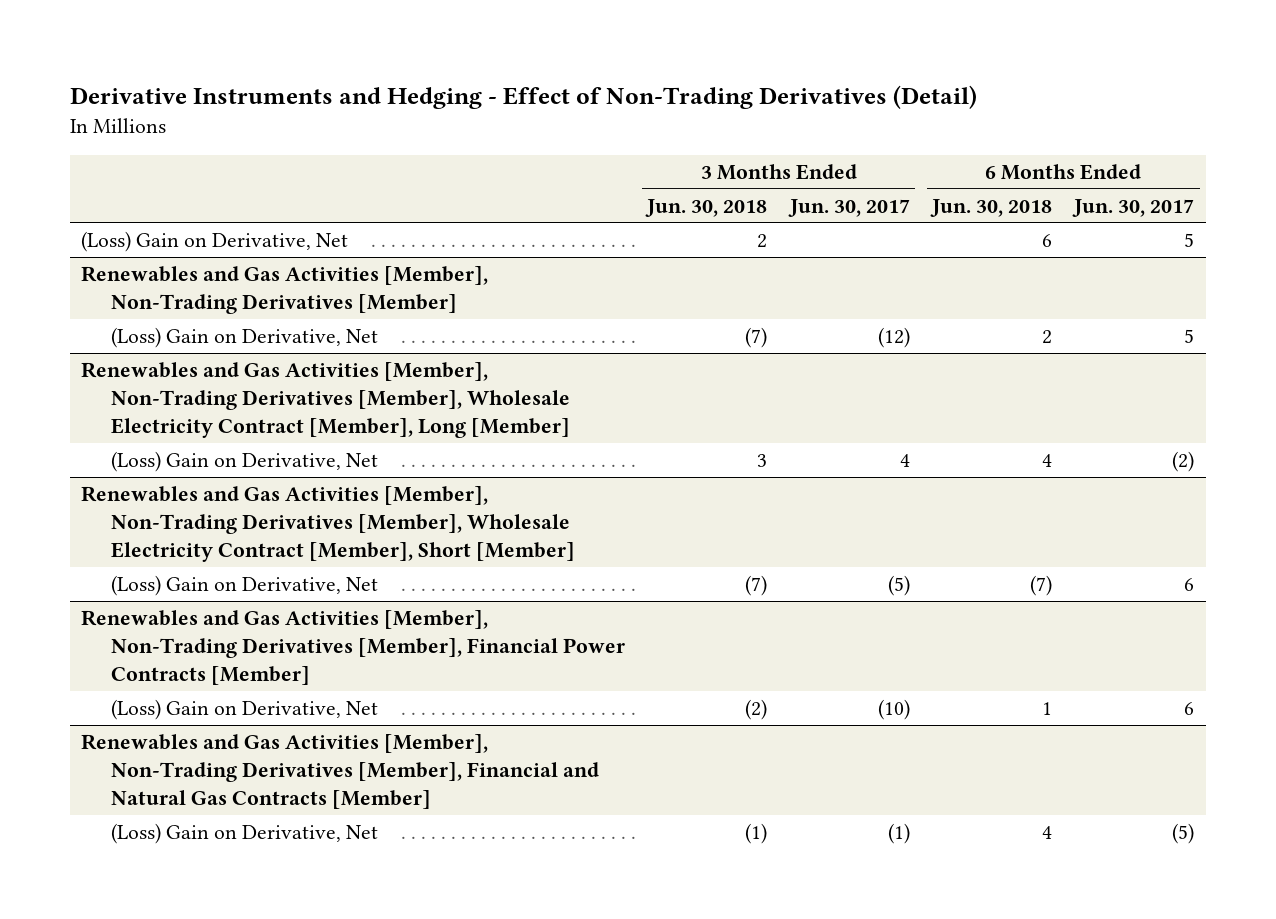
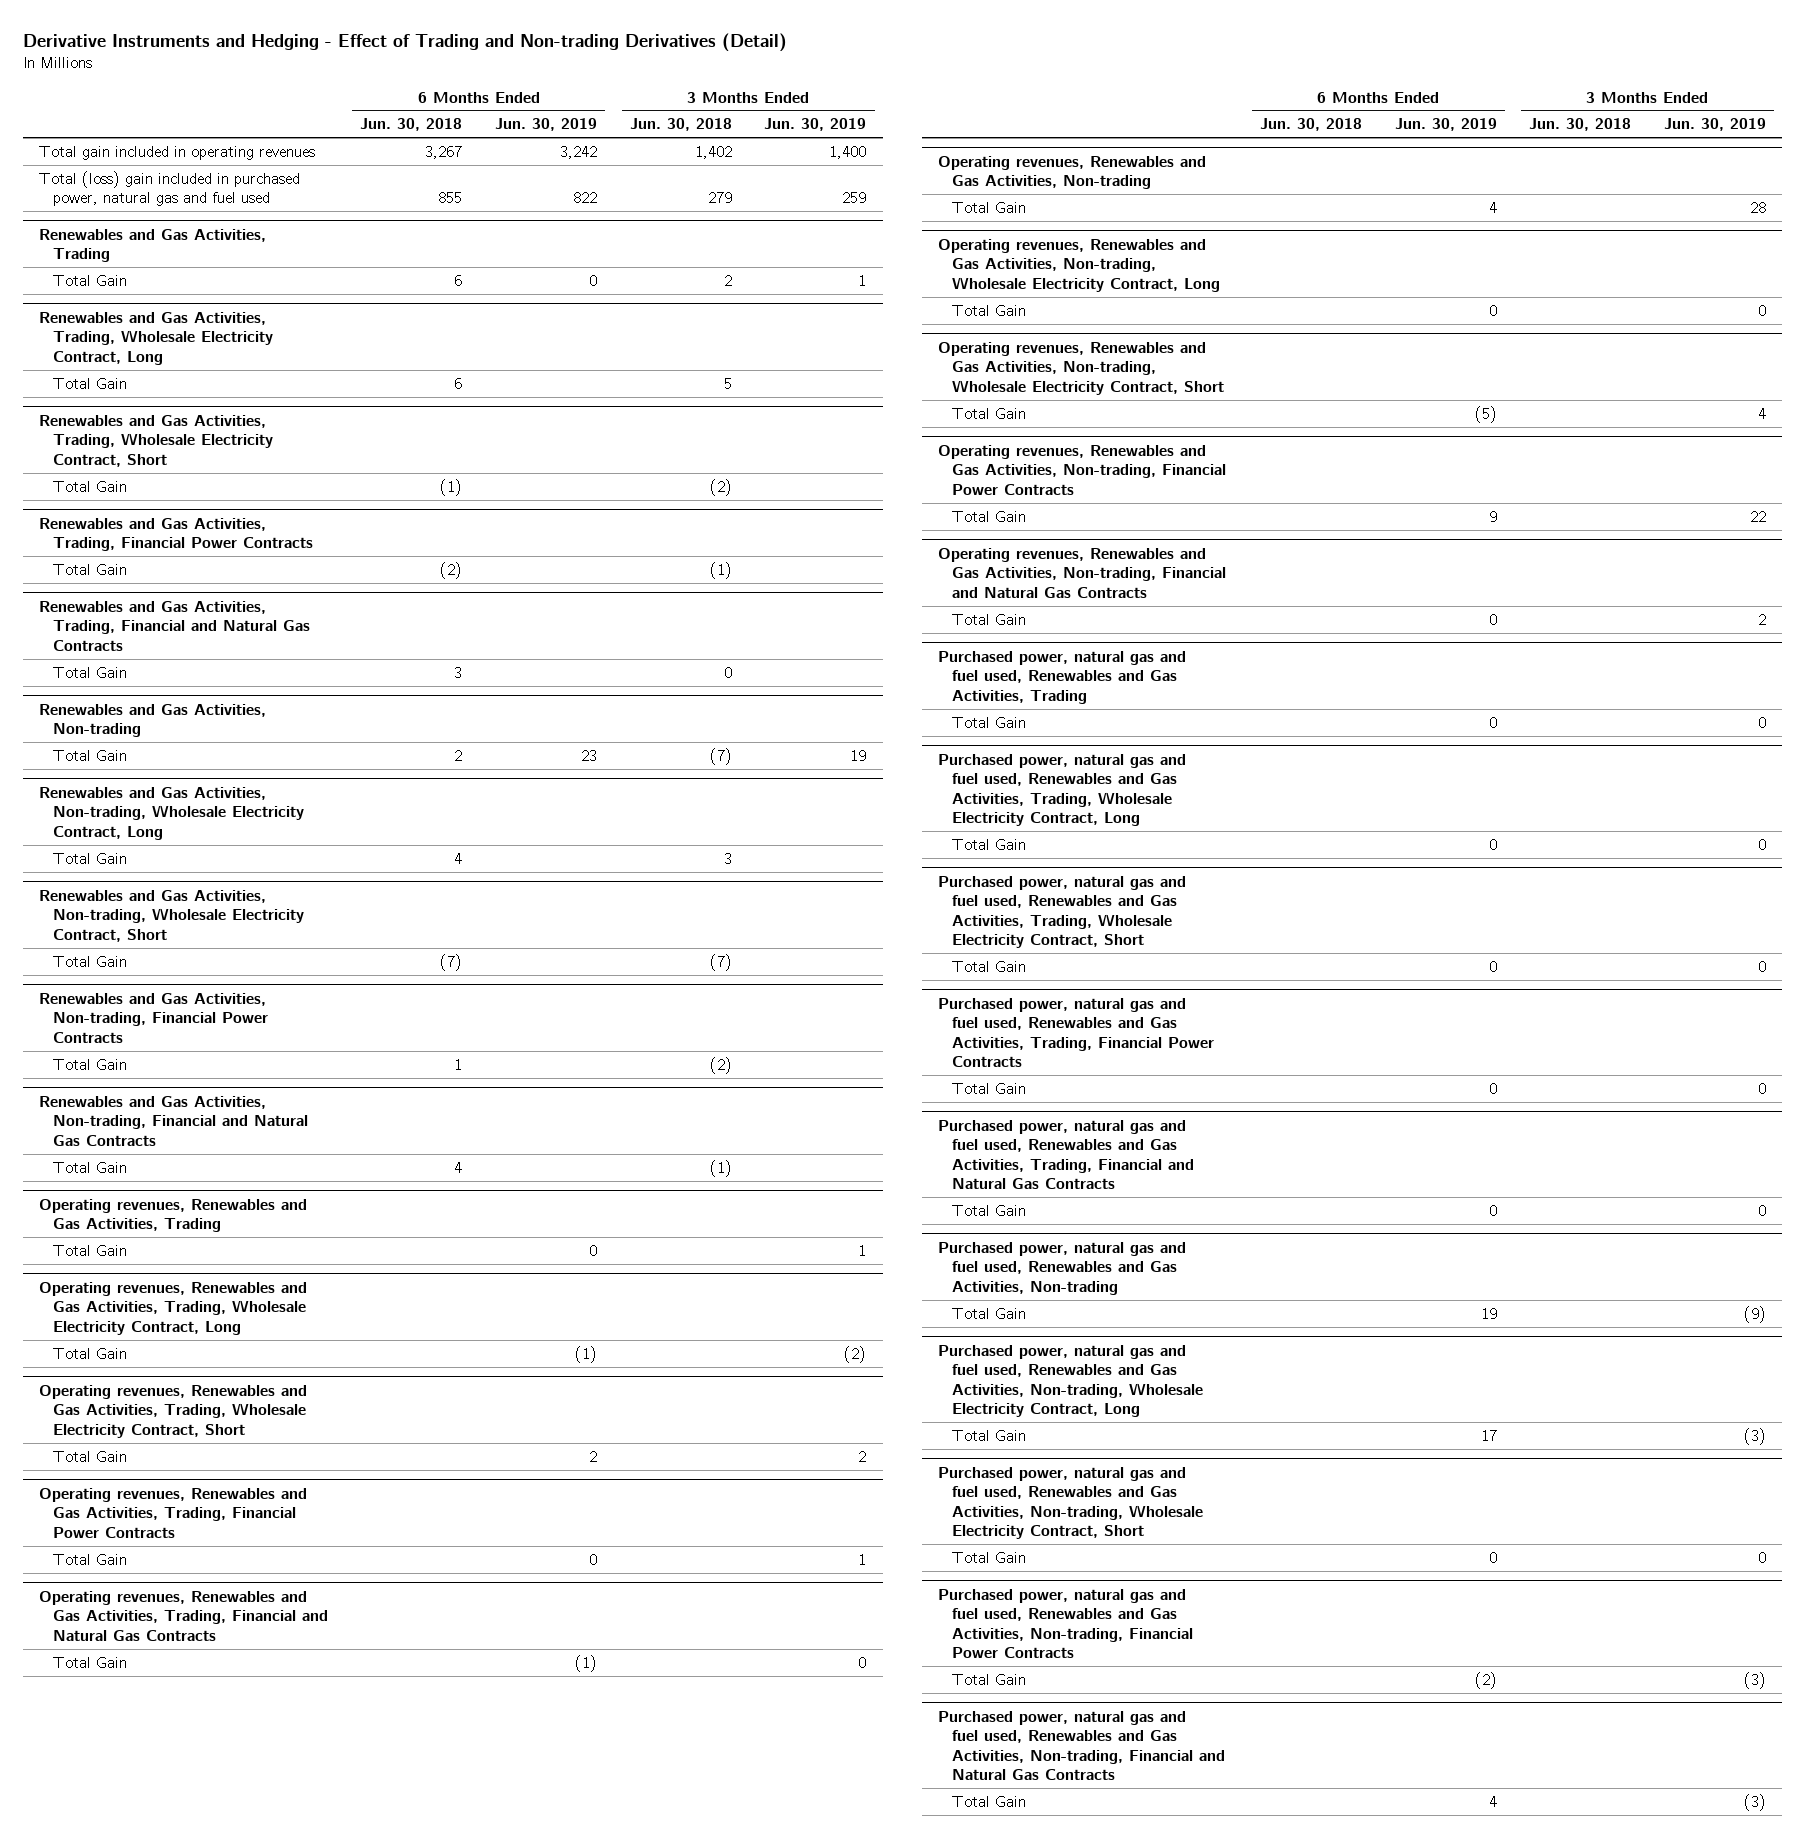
[69,84,977,109] Derivative Instruments and Hedging - Effect of Non-Trading Derivatives (Detail) -> [22,33,787,53] Derivative Instruments and Hedging - Effect of Trading and Non-trading Derivatives (Detail)
[787,198,910,217] Jun. 30, 2017 -> none
[1072,198,1195,217] Jun. 30, 2017 -> none
none -> [495,118,598,132] Jun. 30, 2019
none -> [764,118,867,132] Jun. 30, 2019
[81,230,349,252] (Loss) Gain on Derivative, Net -> none
none -> [38,145,315,160] Total gain included in operating revenues
none -> [38,170,300,207] Total (loss) gain included in purchased power, natural gas and fuel used
none -> [38,228,266,263] Renewables and Gas Activities, Trading
none -> [52,274,127,286] Total Gain
none -> [38,311,273,365] Renewables and Gas Activities, Trading, Wholesale Electricity Contract, Long
none -> [52,377,127,389] Total Gain
none -> [38,414,273,467] Renewables and Gas Activities, Trading, Wholesale Electricity Contract, Short
none -> [52,480,127,492] Total Gain
none -> [38,517,313,552] Renewables and Gas Activities, Trading, Financial Power Contracts
none -> [52,563,127,575] Total Gain
none -> [38,600,310,651] Renewables and Gas Activities, Trading, Financial and Natural Gas Contracts
none -> [52,666,127,678] Total Gain
[81,265,489,315] Renewables and Gas Activities [Member], Non-Trading Derivatives [Member] -> [38,703,266,738] Renewables and Gas Activities, Non-trading
[111,326,379,348] (Loss) Gain on Derivative, Net -> [52,749,127,761] Total Gain
[81,361,571,439] Renewables and Gas Activities [Member], Non-Trading Derivatives [Member], Wholesale Electricity Contract [Member], Long [Member] -> [38,786,304,840] Renewables and Gas Activities, Non-trading, Wholesale Electricity Contract, Long
[111,450,379,472] (Loss) Gain on Derivative, Net -> [52,852,127,864] Total Gain
[81,485,576,563] Renewables and Gas Activities [Member], Non-Trading Derivatives [Member], Wholesale Electricity Contract [Member], Short [Member] -> [38,889,304,942] Renewables and Gas Activities, Non-trading, Wholesale Electricity Contract, Short
[111,574,379,596] (Loss) Gain on Derivative, Net -> [52,955,127,967] Total Gain
[81,609,626,686] Renewables and Gas Activities [Member], Non-Trading Derivatives [Member], Financial Power Contracts [Member] -> [38,992,268,1043] Renewables and Gas Activities, Non-trading, Financial Power Contracts
[111,698,379,720] (Loss) Gain on Derivative, Net -> [52,1058,127,1070] Total Gain
[81,733,600,810] Renewables and Gas Activities [Member], Non-Trading Derivatives [Member], Financial and Natural Gas Contracts [Member] -> [38,1095,308,1146] Renewables and Gas Activities, Non-trading, Financial and Natural Gas Contracts
[111,822,379,844] (Loss) Gain on Derivative, Net -> [52,1161,127,1173] Total Gain
none -> [38,1198,307,1233] Operating revenues, Renewables and Gas Activities, Trading
none -> [52,1244,127,1256] Total Gain
none -> [38,1281,307,1335] Operating revenues, Renewables and Gas Activities, Trading, Wholesale Electricity Contract, Long
none -> [52,1347,127,1359] Total Gain
none -> [38,1384,307,1438] Operating revenues, Renewables and Gas Activities, Trading, Wholesale Electricity Contract, Short
none -> [52,1450,127,1462] Total Gain
none -> [38,1487,307,1538] Operating revenues, Renewables and Gas Activities, Trading, Financial Power Contracts
none -> [52,1553,127,1565] Total Gain
none -> [38,1590,328,1641] Operating revenues, Renewables and Gas Activities, Trading, Financial and Natural Gas Contracts
none -> [52,1656,127,1668] Total Gain
none -> [938,155,1207,190] Operating revenues, Renewables and Gas Activities, Non-trading
none -> [952,201,1027,213] Total Gain
none -> [938,238,1221,292] Operating revenues, Renewables and Gas Activities, Non-trading, Wholesale Electricity Contract, Long
none -> [952,304,1027,316] Total Gain
none -> [938,341,1225,395] Operating revenues, Renewables and Gas Activities, Non-trading, Wholesale Electricity Contract, Short
none -> [952,407,1027,419] Total Gain
none -> [938,444,1227,495] Operating revenues, Renewables and Gas Activities, Non-trading, Financial Power Contracts
none -> [952,510,1027,522] Total Gain
none -> [938,547,1227,598] Operating revenues, Renewables and Gas Activities, Non-trading, Financial and Natural Gas Contracts
none -> [952,613,1027,625] Total Gain
none -> [938,650,1187,704] Purchased power, natural gas and fuel used, Renewables and Gas Activities, Trading
none -> [952,716,1027,728] Total Gain
none -> [938,753,1187,827] Purchased power, natural gas and fuel used, Renewables and Gas Activities, Trading, Wholesale Electricity Contract, Long
none -> [952,838,1027,850] Total Gain
none -> [938,875,1187,949] Purchased power, natural gas and fuel used, Renewables and Gas Activities, Trading, Wholesale Electricity Contract, Short
none -> [952,960,1027,972] Total Gain
none -> [938,997,1215,1068] Purchased power, natural gas and fuel used, Renewables and Gas Activities, Trading, Financial Power Contracts
none -> [952,1082,1027,1094] Total Gain
none -> [938,1119,1195,1190] Purchased power, natural gas and fuel used, Renewables and Gas Activities, Trading, Financial and Natural Gas Contracts
none -> [952,1204,1027,1216] Total Gain
none -> [938,1241,1187,1295] Purchased power, natural gas and fuel used, Renewables and Gas Activities, Non-trading
none -> [952,1307,1027,1319] Total Gain
none -> [938,1344,1204,1418] Purchased power, natural gas and fuel used, Renewables and Gas Activities, Non-trading, Wholesale Electricity Contract, Long
none -> [952,1429,1027,1441] Total Gain
none -> [938,1466,1204,1540] Purchased power, natural gas and fuel used, Renewables and Gas Activities, Non-trading, Wholesale Electricity Contract, Short
none -> [952,1551,1027,1563] Total Gain
none -> [938,1588,1194,1659] Purchased power, natural gas and fuel used, Renewables and Gas Activities, Non-trading, Financial Power Contracts
none -> [952,1673,1027,1685] Total Gain
none -> [938,1710,1226,1781] Purchased power, natural gas and fuel used, Renewables and Gas Activities, Non-trading, Financial and Natural Gas Contracts
none -> [952,1795,1027,1807] Total Gain

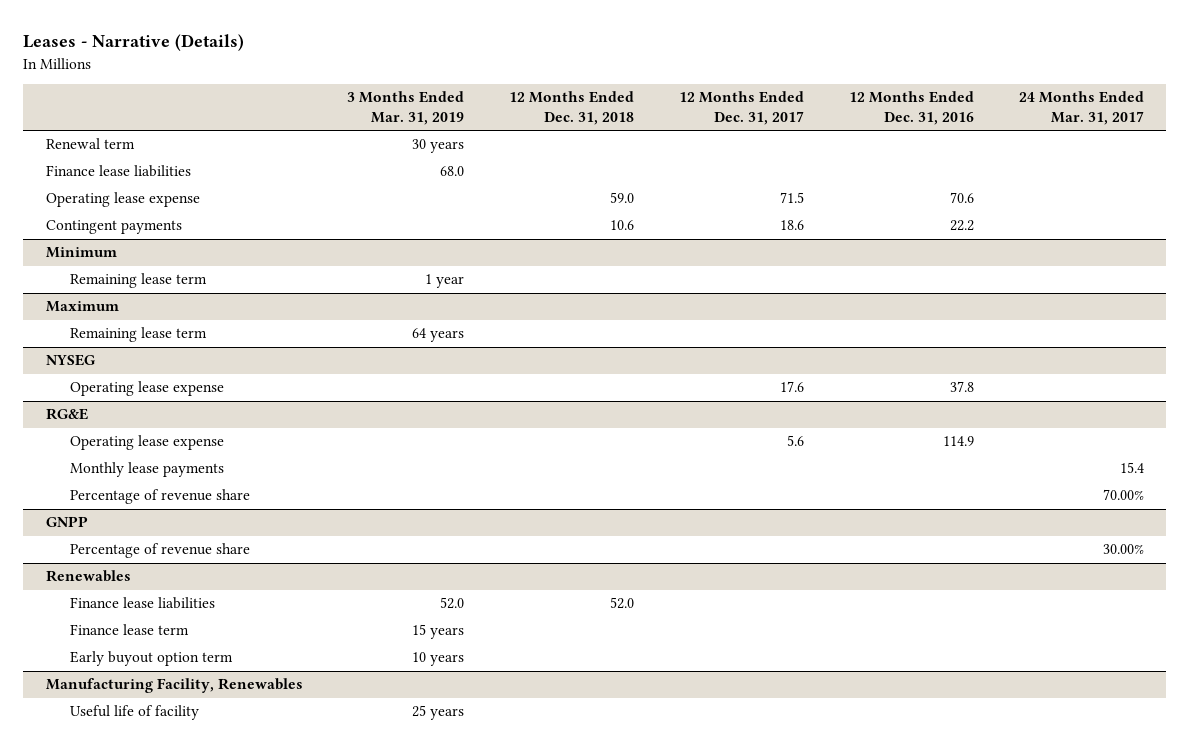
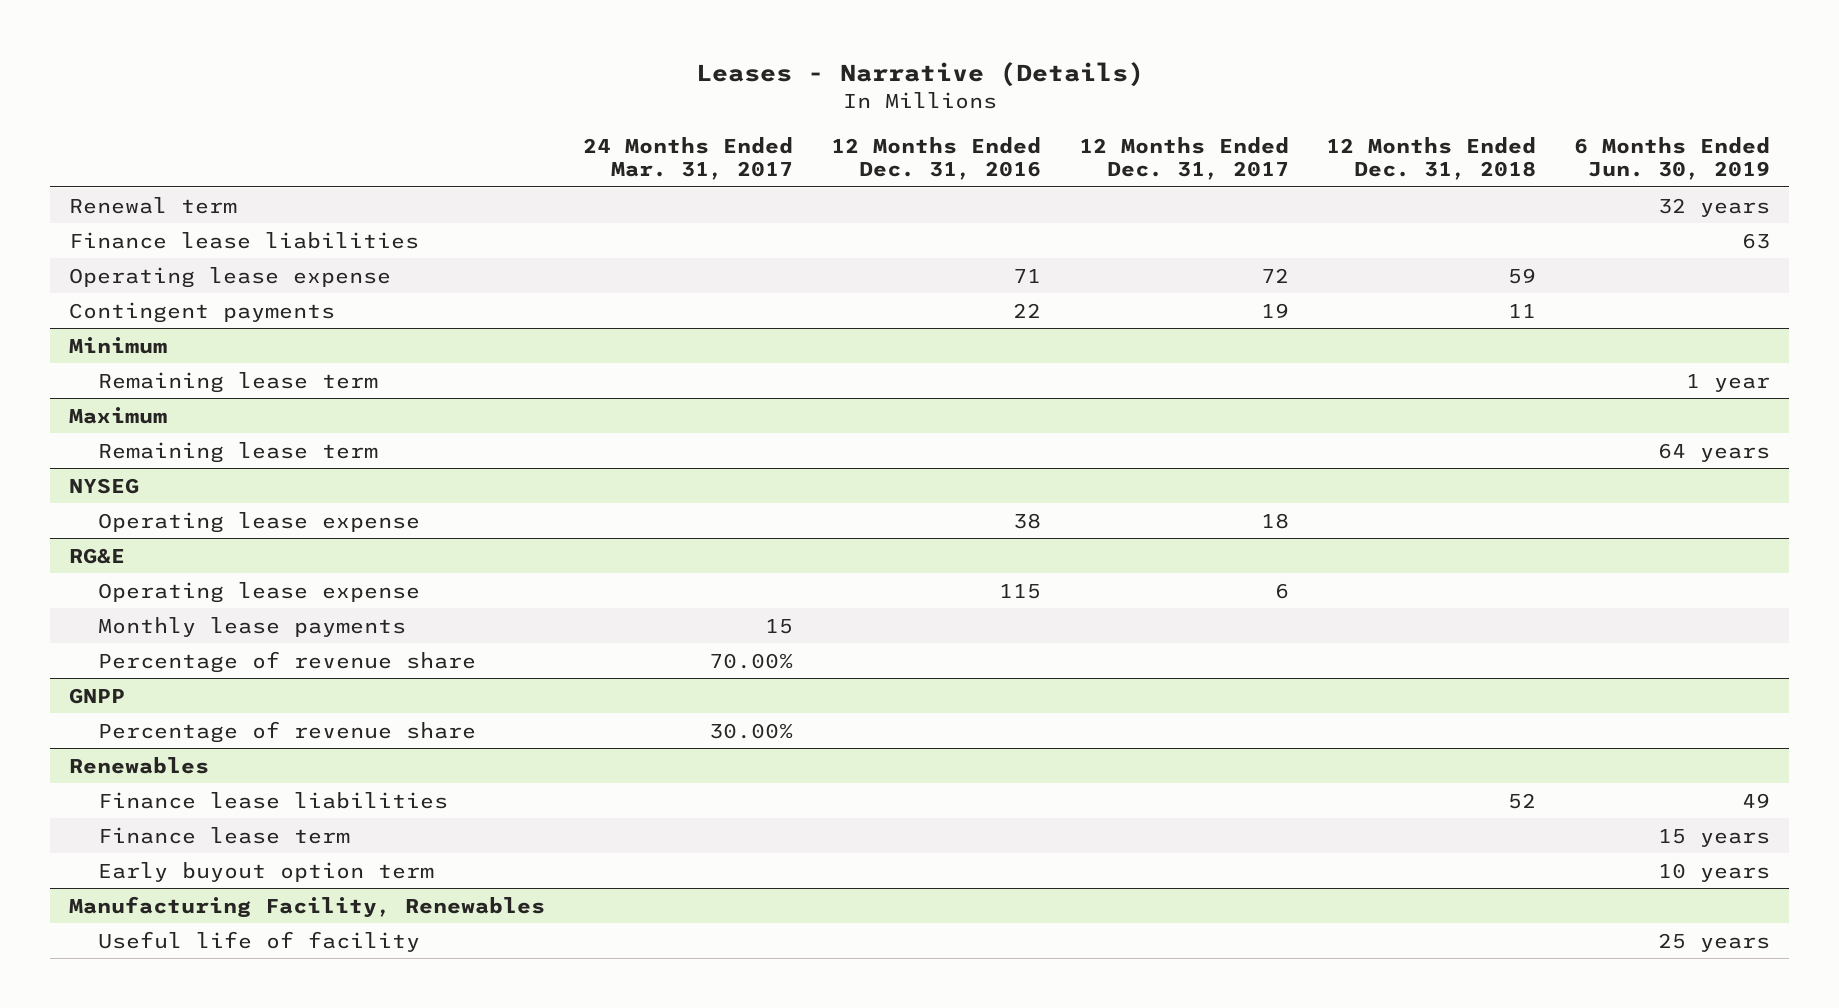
[347,91,465,126] 3 Months Ended Mar. 31, 2019 -> none
none -> [1574,137,1771,181] 6 Months Ended Jun. 30, 2019
[610,192,635,204] 59.0 -> [1508,267,1537,284] 59
[780,192,805,204] 71.5 -> [1260,267,1289,283] 72
[949,192,974,204] 70.6 -> [1012,268,1041,283] 71
[610,220,635,231] 10.6 -> [1508,303,1537,318] 11
[780,220,805,231] 18.6 -> [1260,302,1289,318] 19
[949,220,974,232] 22.2 -> [1012,302,1041,318] 22
[780,381,805,393] 17.6 -> [1260,512,1289,529] 18
[949,381,974,393] 37.8 -> [1012,512,1041,529] 38
[787,435,805,447] 5.6 -> [1274,582,1289,599] 6
[942,436,974,447] 114.9 -> [998,583,1041,599] 115
[1119,462,1144,474] 15.4 -> [764,618,793,634] 15
[610,597,635,610] 52.0 -> [1508,792,1537,809] 52

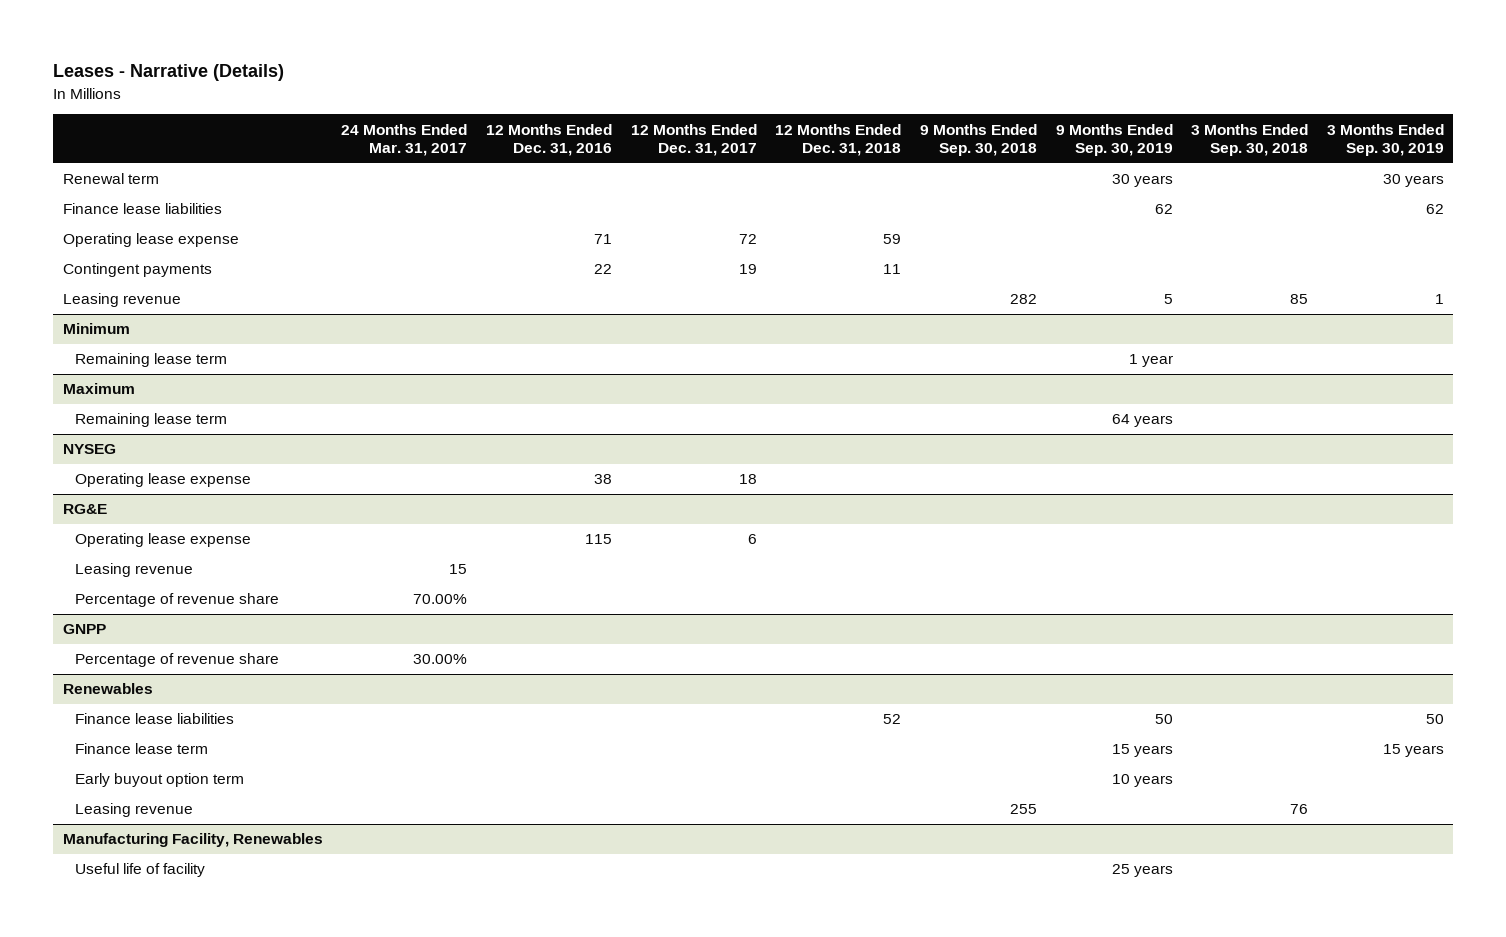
[1574,137,1771,181] 6 Months Ended Jun. 30, 2019 -> none
none -> [919,123,1037,157] 9 Months Ended Sep. 30, 2018
none -> [1055,123,1173,157] 9 Months Ended Sep. 30, 2019
none -> [1191,123,1309,157] 3 Months Ended Sep. 30, 2018
none -> [1326,123,1444,157] 3 Months Ended Sep. 30, 2019
none -> [62,293,181,308] Leasing revenue
[97,616,406,637] Monthly lease payments -> none
none -> [74,563,193,578] Leasing revenue
none -> [74,803,193,818] Leasing revenue

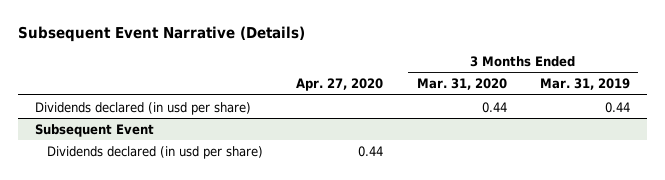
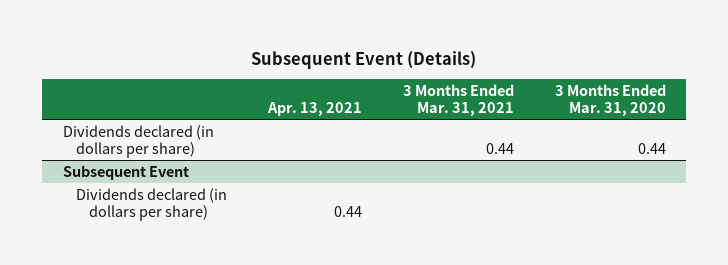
[18,25,306,42] Subsequent Event Narrative (Details) -> [251,50,477,69] Subsequent Event (Details)
[296,78,384,92] Apr. 27, 2020 -> none
[539,78,630,91] Mar. 31, 2019 -> none
none -> [266,102,362,117] Apr. 13, 2021
none -> [402,84,514,117] 3 Months Ended Mar. 31, 2021
[34,101,251,115] Dividends declared (in usd per share) -> [62,124,214,158] Dividends declared (in dollars per share)
[46,145,263,159] Dividends declared (in usd per share) -> [75,187,227,221] Dividends declared (in dollars per share)

